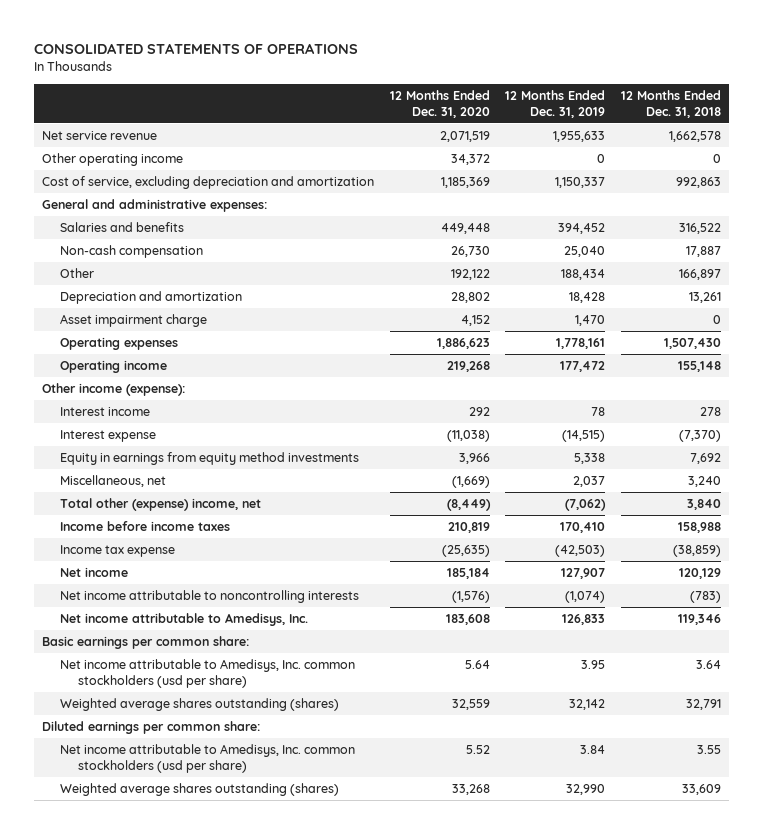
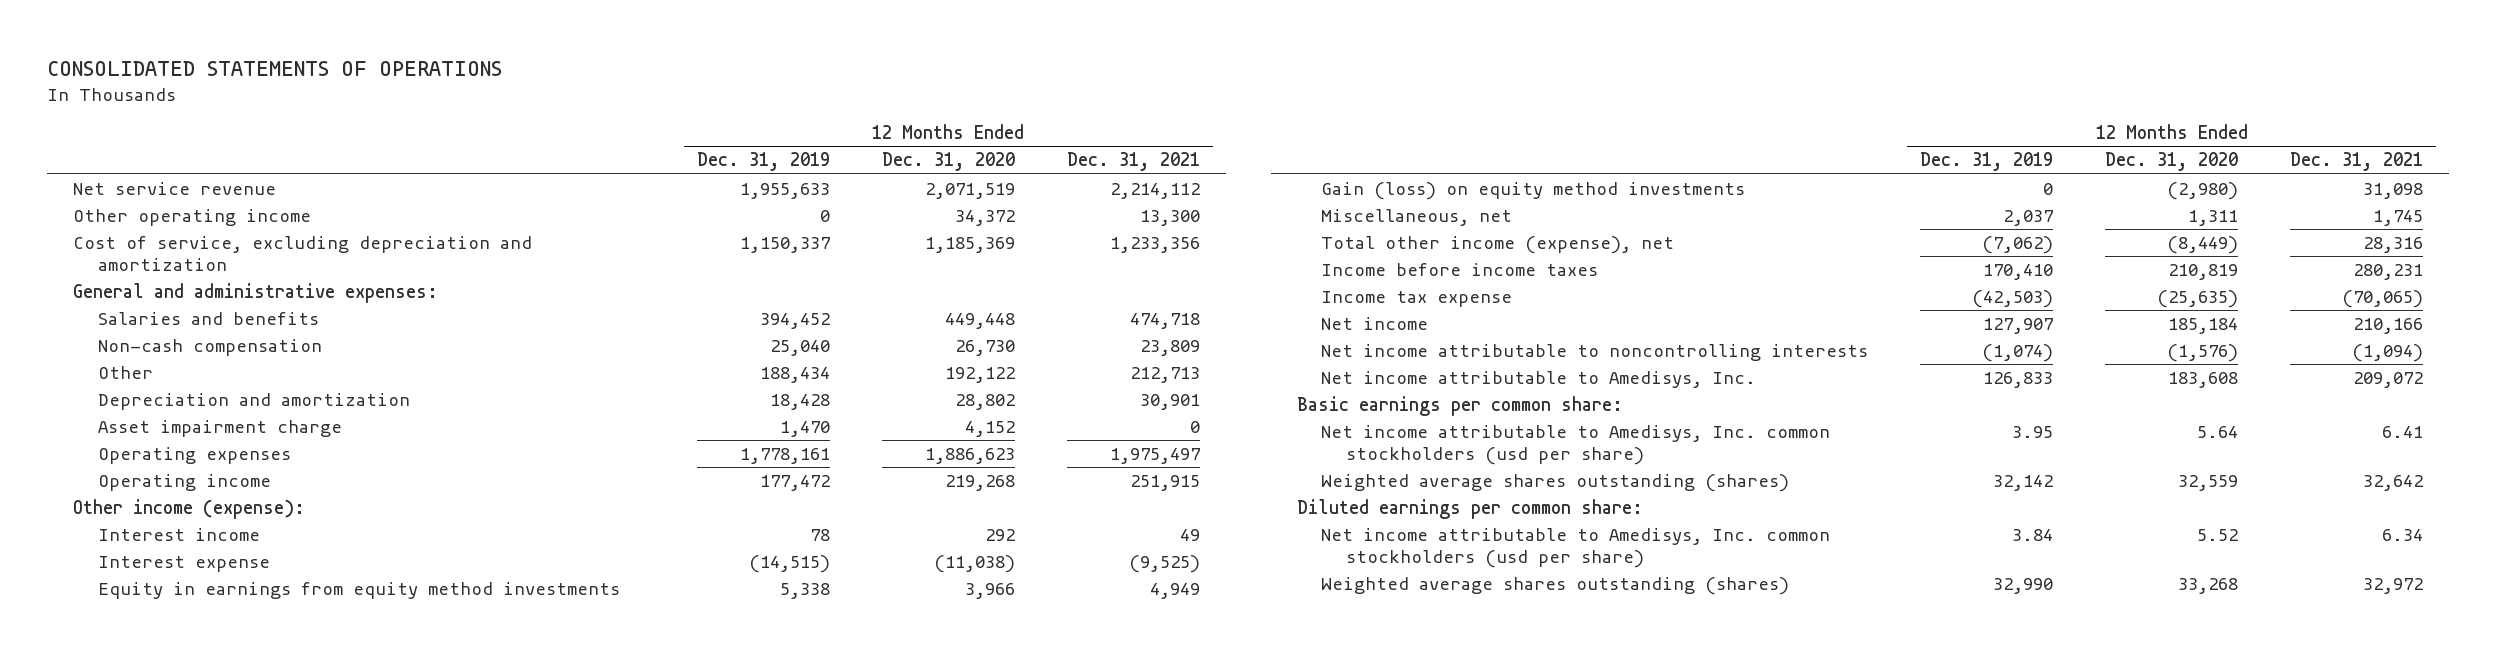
[621,89,722,118] 12 Months Ended Dec. 31, 2018 -> none
none -> [1066,152,1200,172] Dec. 31, 2021
none -> [1321,182,1746,201] Gain (loss) on equity method investments
[451,476,490,489] (1,669) -> [2188,210,2239,227] 1,311
[59,498,261,512] Total other (expense) income, net -> [1321,236,1675,255] Total other income (expense), net

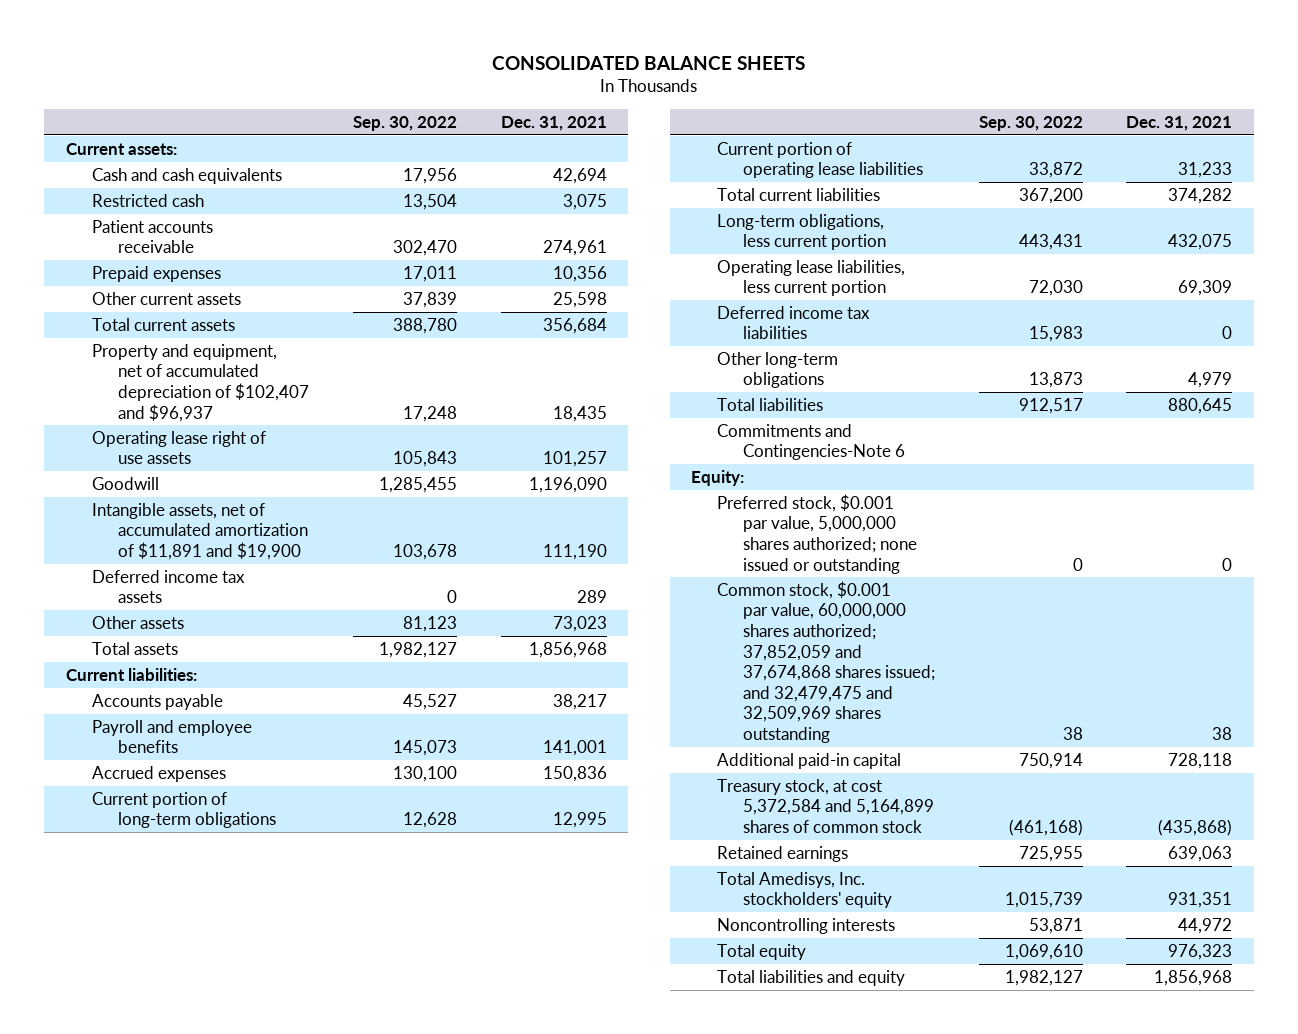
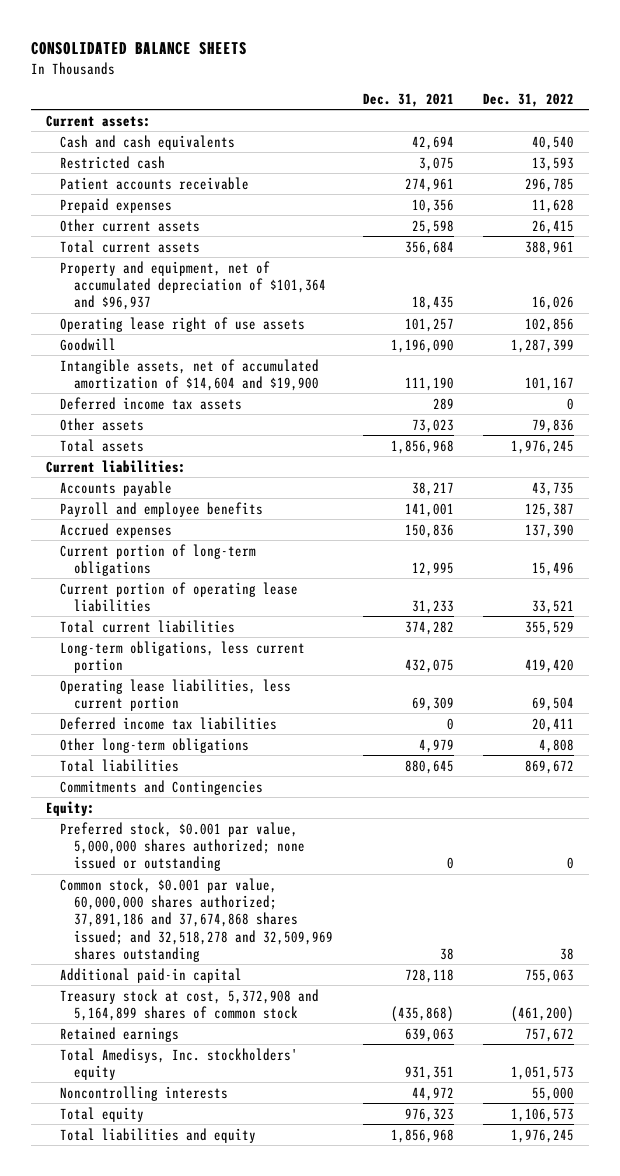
[353,115,458,131] Sep. 30, 2022 -> none
none -> [482,92,574,107] Dec. 31, 2022
[91,343,309,422] Property and equipment, net of accumulated depreciation of $102,407 and $96,937 -> [59,260,327,311] Property and equipment, net of accumulated depreciation of $101,364 and $96,937
[91,502,308,560] Intangible assets, net of accumulated amortization of $11,891 and $19,900 -> [59,358,320,392] Intangible assets, net of accumulated amortization of $14,604 and $19,900
[717,423,906,461] Commitments and Contingencies-Note 6 -> [59,779,263,795] Commitments and Contingencies
[717,580,936,743] Common stock, $0.001 par value, 60,000,000 shares authorized; 37,852,059 and 37,674,868 shares issued; and 32,479,475 and 32,509,969 shares outstanding -> [59,877,334,962] Common stock, $0.001 par value, 60,000,000 shares authorized; 37,891,186 and 37,674,868 shares issued; and 32,518,278 and 32,509,969 shares outstanding
[717,778,935,833] Treasury stock, at cost 5,372,584 and 5,164,899 shares of common stock -> [59,988,319,1022] Treasury stock at cost, 5,372,908 and 5,164,899 shares of common stock

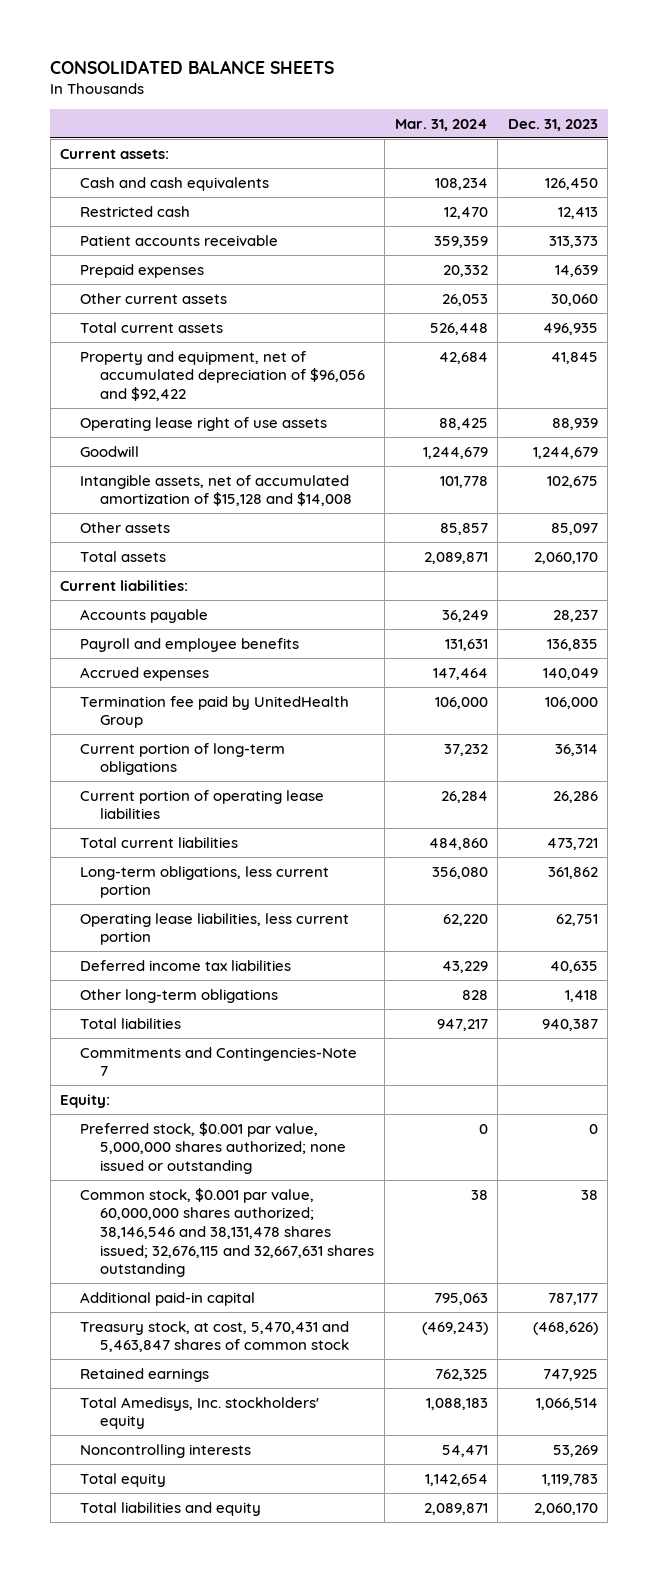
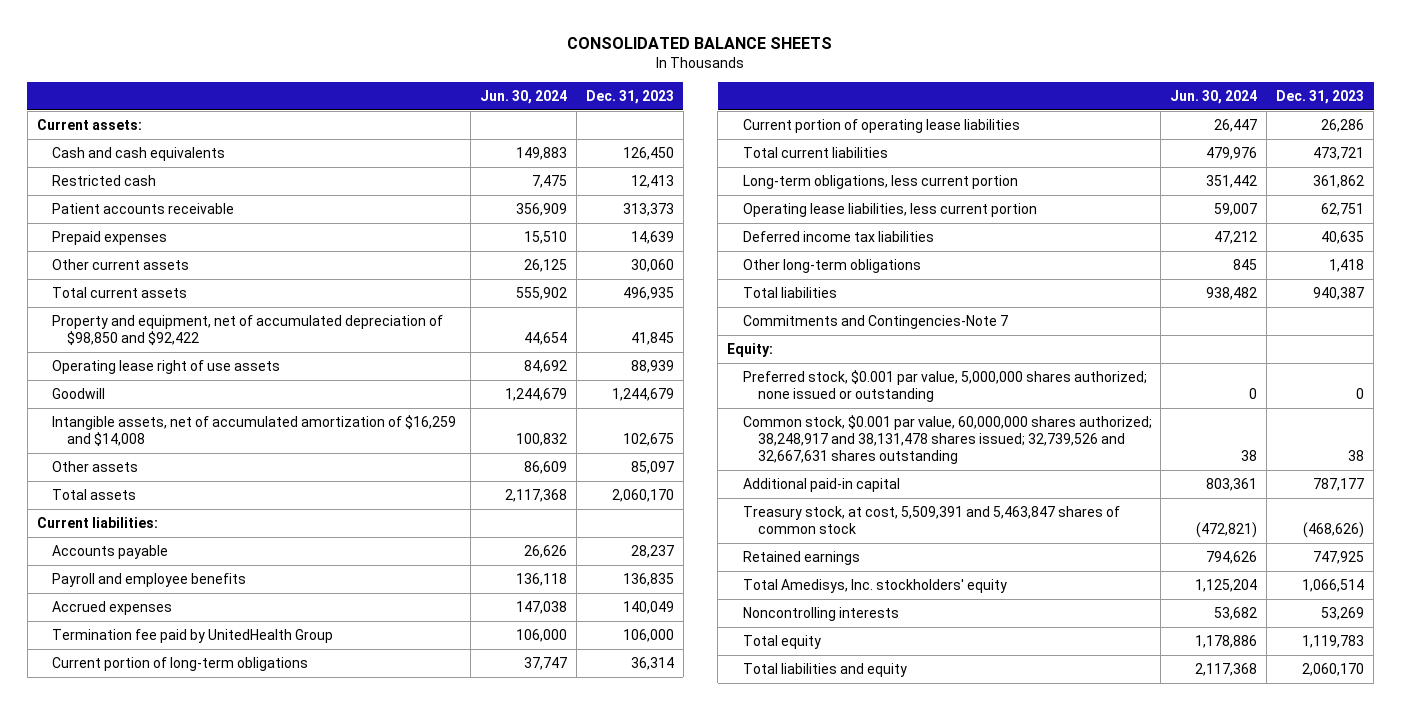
[394,118,488,131] Mar. 31, 2024 -> none
none -> [479,89,567,104] Jun. 30, 2024
[80,350,366,402] Property and equipment, net of accumulated depreciation of $96,056 and $92,422 -> [52,314,444,345] Property and equipment, net of accumulated depreciation of $98,850 and $92,422
[80,474,353,507] Intangible assets, net of accumulated amortization of $15,128 and $14,008 -> [52,414,457,446] Intangible assets, net of accumulated amortization of $16,259 and $14,008
[80,1187,375,1278] Common stock, $0.001 par value, 60,000,000 shares authorized; 38,146,546 and 38,131,478 shares issued; 32,676,115 and 32,667,631 shares outstanding -> [742,414,1152,464] Common stock, $0.001 par value, 60,000,000 shares authorized; 38,248,917 and 38,131,478 shares issued; 32,739,526 and 32,667,631 shares outstanding
[80,1320,350,1353] Treasury stock, at cost, 5,470,431 and 5,463,847 shares of common stock -> [742,505,1120,534] Treasury stock, at cost, 5,509,391 and 5,463,847 shares of common stock

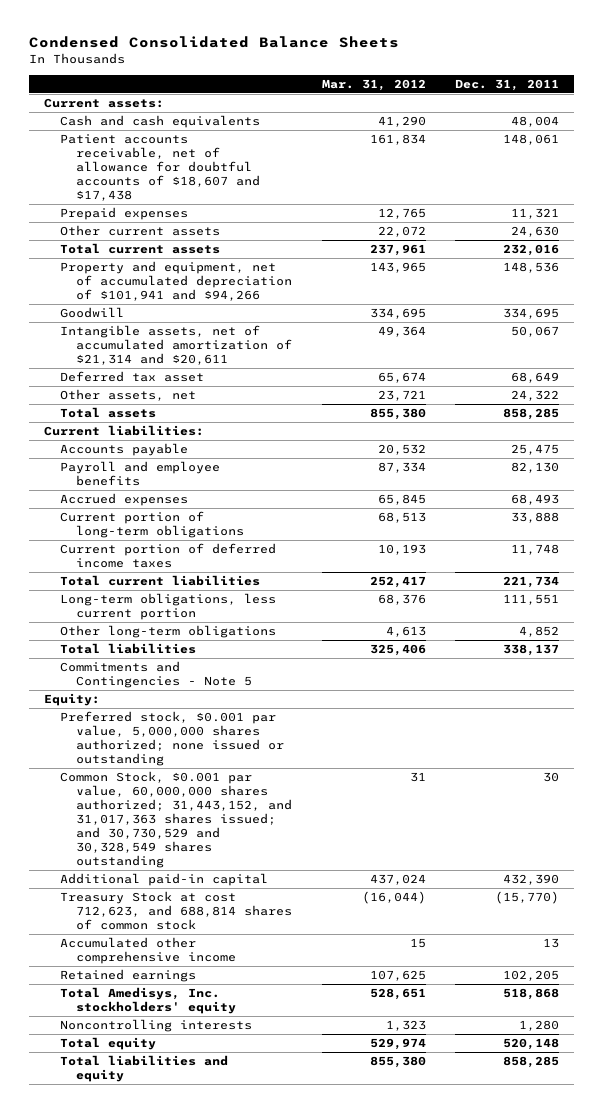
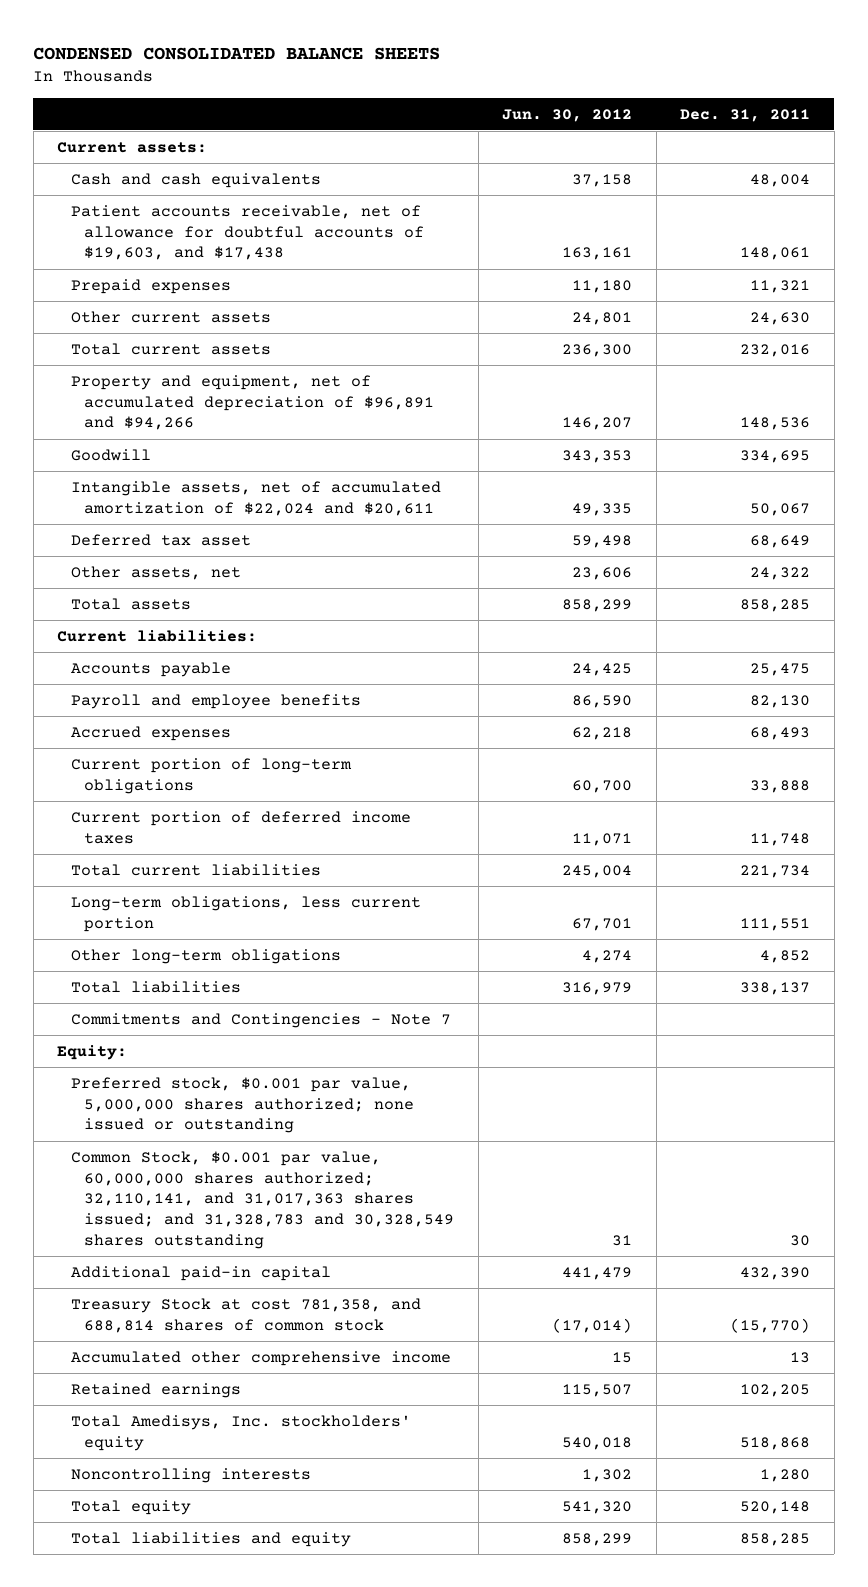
[28,35,399,48] Condensed Consolidated Balance Sheets -> [33,46,441,60] CONDENSED CONSOLIDATED BALANCE SHEETS
[321,78,426,91] Mar. 31, 2012 -> none
none -> [502,108,633,122] Jun. 30, 2012
[59,134,260,202] Patient accounts receivable, net of allowance for doubtful accounts of $18,607 and $17,438 -> [70,204,425,261] Patient accounts receivable, net of allowance for doubtful accounts of $19,603, and $17,438
[59,261,292,302] Property and equipment, net of accumulated depreciation of $101,941 and $94,266 -> [70,374,435,431] Property and equipment, net of accumulated depreciation of $96,891 and $94,266
[59,325,292,366] Intangible assets, net of accumulated amortization of $21,314 and $20,611 -> [70,480,441,516] Intangible assets, net of accumulated amortization of $22,024 and $20,611
[59,661,252,689] Commitments and Contingencies - Note 5 -> [70,1012,451,1028] Commitments and Contingencies - Note 7
[59,771,292,869] Common Stock, $0.001 par value, 60,000,000 shares authorized; 31,443,152, and 31,017,363 shares issued; and 30,730,529 and 30,328,549 shares outstanding -> [70,1150,455,1249] Common Stock, $0.001 par value, 60,000,000 shares authorized; 32,110,141, and 31,017,363 shares issued; and 31,328,783 and 30,328,549 shares outstanding
[59,891,292,931] Treasury Stock at cost 712,623, and 688,814 shares of common stock -> [70,1297,421,1333] Treasury Stock at cost 781,358, and 688,814 shares of common stock

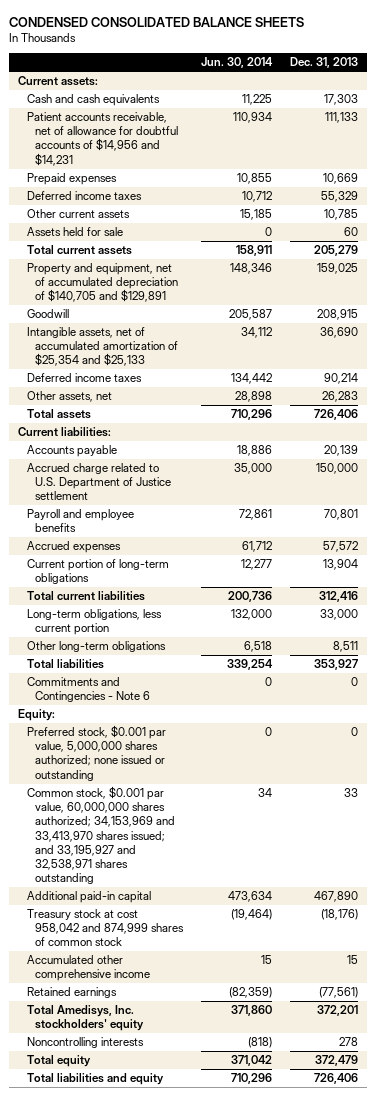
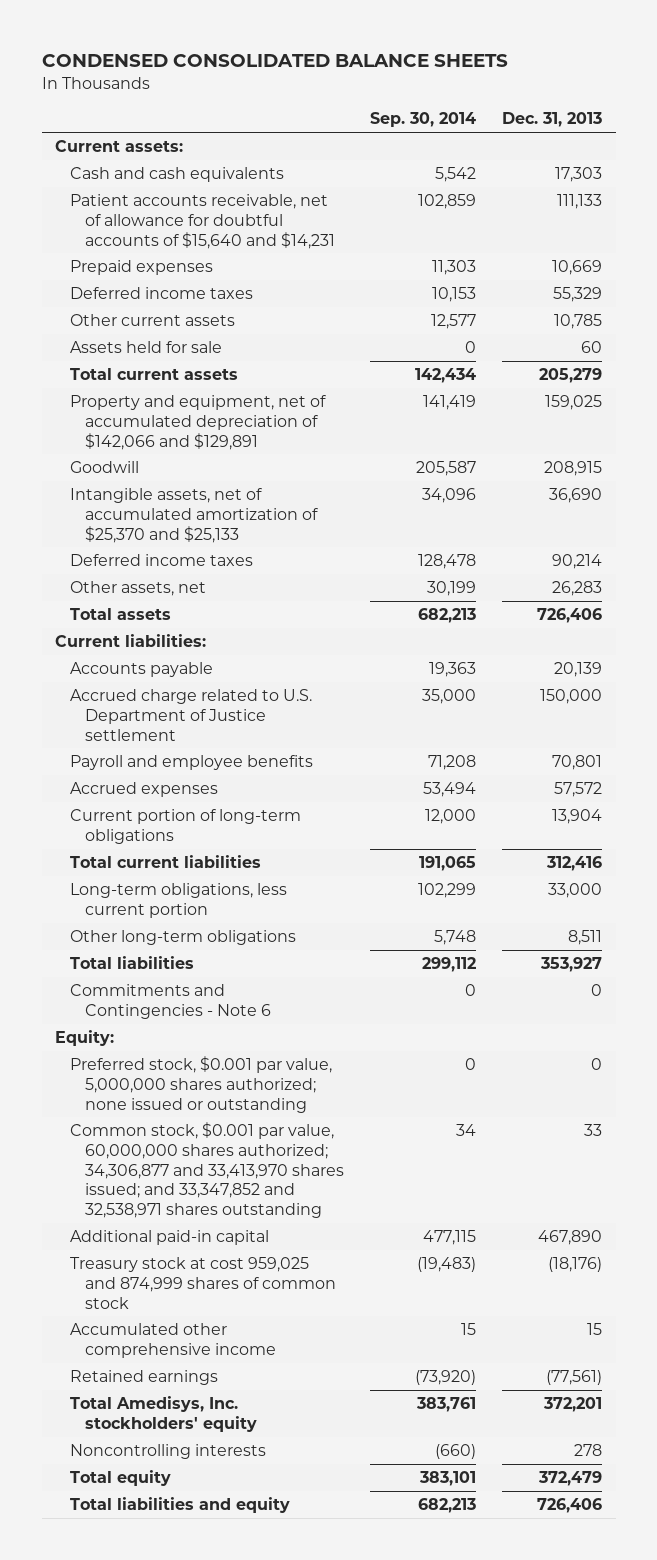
[201,57,274,69] Jun. 30, 2014 -> none
none -> [370,112,477,128] Sep. 30, 2014
[26,112,179,166] Patient accounts receivable, net of allowance for doubtful accounts of $14,956 and $14,231 -> [70,194,336,249] Patient accounts receivable, net of allowance for doubtful accounts of $15,640 and $14,231
[26,263,179,303] Property and equipment, net of accumulated depreciation of $140,705 and $129,891 -> [70,395,327,450] Property and equipment, net of accumulated depreciation of $142,066 and $129,891
[26,327,179,367] Intangible assets, net of accumulated amortization of $25,354 and $25,133 -> [70,488,319,543] Intangible assets, net of accumulated amortization of $25,370 and $25,133
[26,786,176,885] Common stock, $0.001 par value, 60,000,000 shares authorized; 34,153,969 and 33,413,970 shares issued; and 33,195,927 and 32,538,971 shares outstanding -> [70,1122,345,1218] Common stock, $0.001 par value, 60,000,000 shares authorized; 34,306,877 and 33,413,970 shares issued; and 33,347,852 and 32,538,971 shares outstanding
[26,909,185,947] Treasury stock at cost 958,042 and 874,999 shares of common stock -> [70,1257,337,1309] Treasury stock at cost 959,025 and 874,999 shares of common stock

